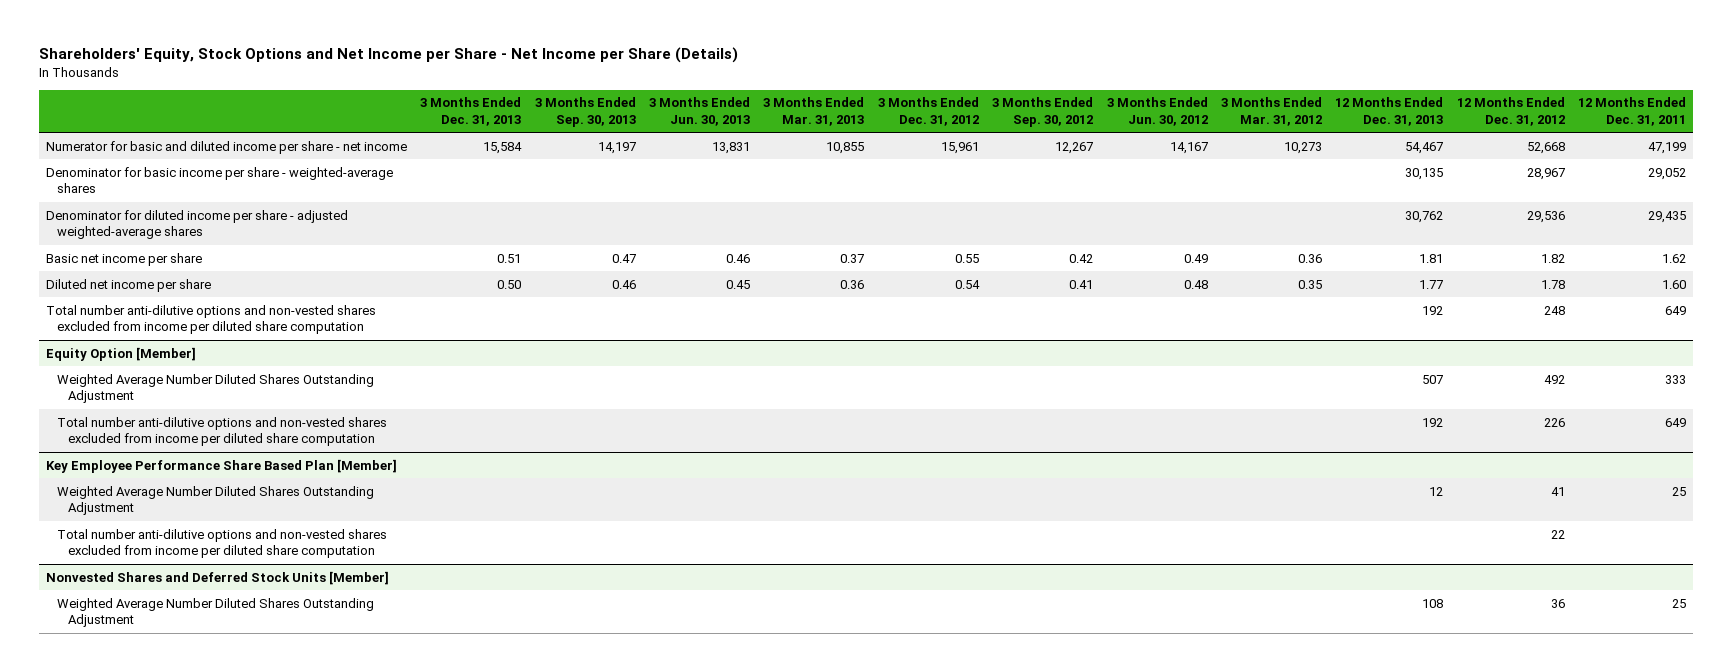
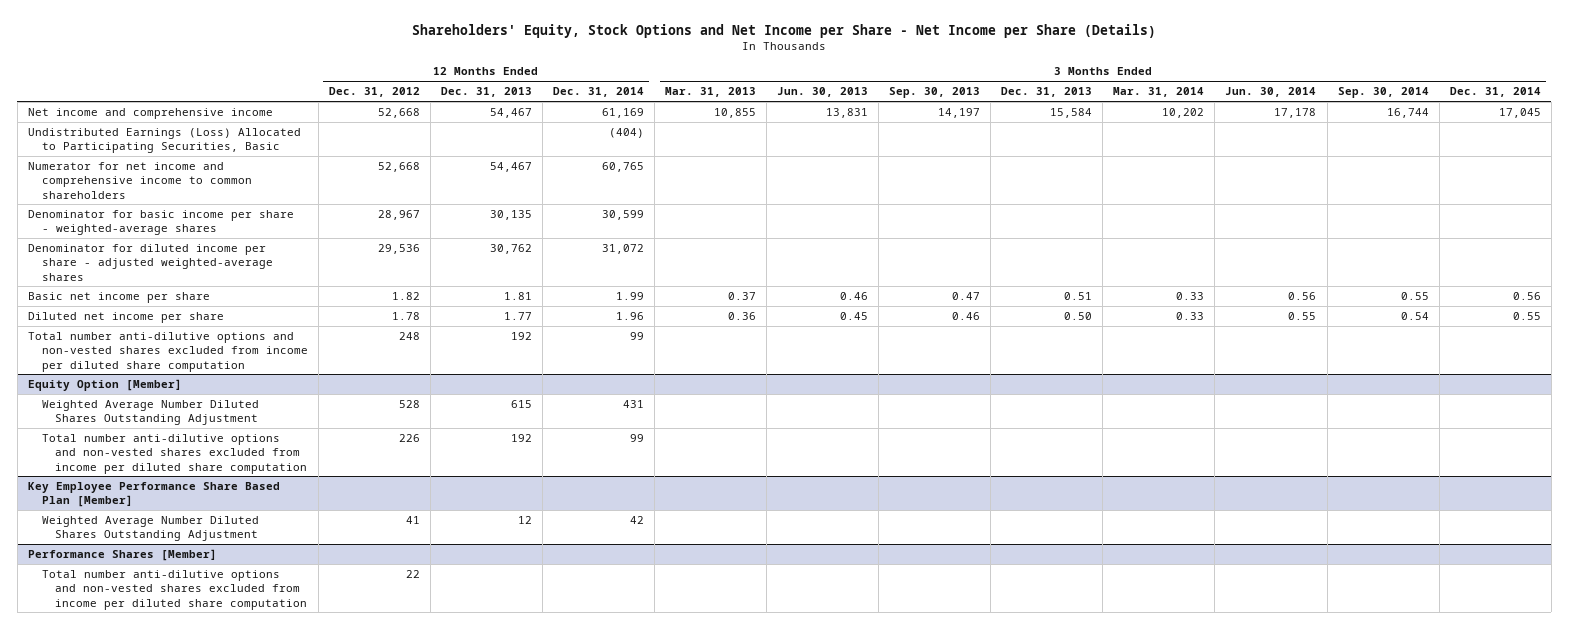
[877,97,979,126] 3 Months Ended Dec. 31, 2012 -> none
[992,97,1094,127] 3 Months Ended Sep. 30, 2012 -> none
[1106,97,1208,126] 3 Months Ended Jun. 30, 2012 -> none
[1220,97,1322,126] 3 Months Ended Mar. 31, 2012 -> none
[1577,97,1686,126] 12 Months Ended Dec. 31, 2011 -> none
none -> [552,87,644,98] Dec. 31, 2014
none -> [1113,87,1205,98] Mar. 31, 2014
none -> [1225,87,1317,98] Jun. 30, 2014
none -> [1337,87,1429,99] Sep. 30, 2014
none -> [1449,87,1541,98] Dec. 31, 2014
[46,140,408,154] Numerator for basic and diluted income per share - net income -> [28,108,274,120] Net income and comprehensive income
none -> [28,128,302,154] Undistributed Earnings (Loss) Allocated to Participating Securities, Basic
none -> [28,162,252,199] Numerator for net income and comprehensive income to common shareholders
[1422,374,1444,384] 507 -> [510,400,532,409] 615
[1543,374,1565,384] 492 -> [398,400,420,409] 528
none -> [28,549,218,562] Performance Shares [Member]
[46,570,390,585] Nonvested Shares and Deferred Stock Units [Member] -> none
[57,597,375,628] Weighted Average Number Diluted Shares Outstanding Adjustment -> none

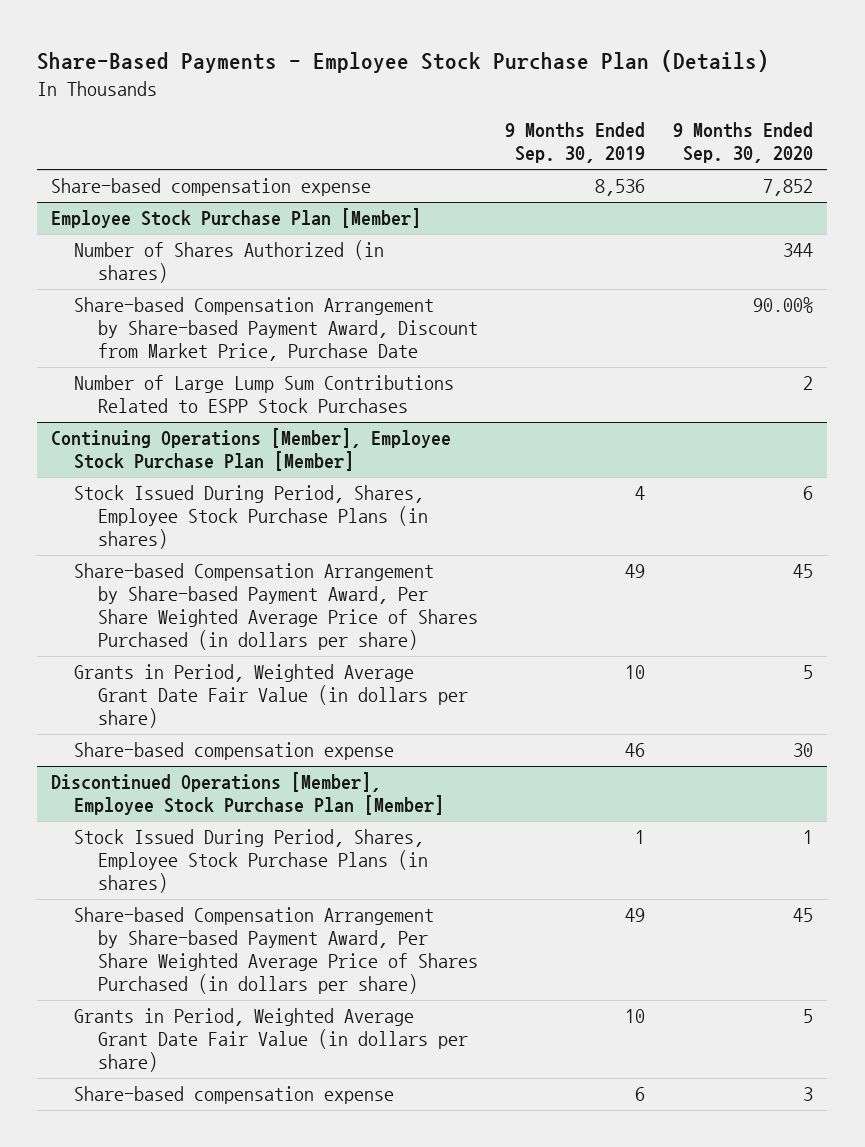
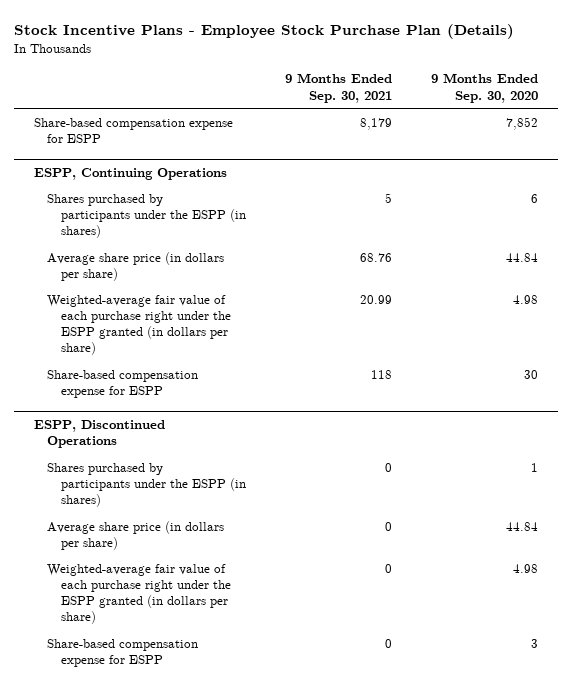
[37,50,770,74] Share-Based Payments - Employee Stock Purchase Plan (Details) -> [14,23,515,39] Stock Incentive Plans - Employee Stock Purchase Plan (Details)
[505,122,646,164] 9 Months Ended Sep. 30, 2019 -> none
none -> [284,73,392,103] 9 Months Ended Sep. 30, 2021
[51,208,422,229] Employee Stock Purchase Plan [Member] -> none
[74,240,385,284] Number of Shares Authorized (in shares) -> none
[74,297,478,362] Share-based Compensation Arrangement by Share-based Payment Award, Discount from Market Price, Purchase Date -> none
[74,375,455,414] Number of Large Lump Sum Contributions Related to ESPP Stock Purchases -> none
[51,428,452,472] Continuing Operations [Member], Employee Stock Purchase Plan [Member] -> none
[51,772,445,816] Discontinued Operations [Member], Employee Stock Purchase Plan [Member] -> none
[51,178,372,197] Share-based compensation expense -> [33,117,233,143] Share-based compensation expense for ESPP
none -> [33,167,227,180] ESPP, Continuing Operations
[74,485,428,550] Stock Issued During Period, Shares, Employee Stock Purchase Plans (in shares) -> [47,193,246,239] Shares purchased by participants under the ESPP (in shares)
[74,563,478,651] Share-based Compensation Arrangement by Share-based Payment Award, Per Share Weighted Average Price of Shares Purchased (in dollars per share) -> [47,251,225,281] Average share price (in dollars per share)
[793,564,814,579] 45 -> [506,252,539,262] 44.84
[74,664,468,729] Grants in Period, Weighted Average Grant Date Fair Value (in dollars per share) -> [47,294,231,356] Weighted-average fair value of each purchase right under the ESPP granted (in dollars per share)
[803,665,814,680] 5 -> [513,294,539,304] 4.98
[74,742,395,761] Share-based compensation expense -> [47,369,199,398] Share-based compensation expense for ESPP
none -> [33,419,165,449] ESPP, Discontinued Operations
[74,829,428,894] Stock Issued During Period, Shares, Employee Stock Purchase Plans (in shares) -> [47,462,246,508] Shares purchased by participants under the ESPP (in shares)
[74,907,478,995] Share-based Compensation Arrangement by Share-based Payment Award, Per Share Weighted Average Price of Shares Purchased (in dollars per share) -> [47,520,225,550] Average share price (in dollars per share)
[793,908,814,923] 45 -> [506,521,539,531] 44.84
[74,1008,468,1073] Grants in Period, Weighted Average Grant Date Fair Value (in dollars per share) -> [47,563,231,625] Weighted-average fair value of each purchase right under the ESPP granted (in dollars per share)
[803,1009,814,1024] 5 -> [513,563,539,573] 4.98
[74,1086,395,1105] Share-based compensation expense -> [47,638,199,667] Share-based compensation expense for ESPP

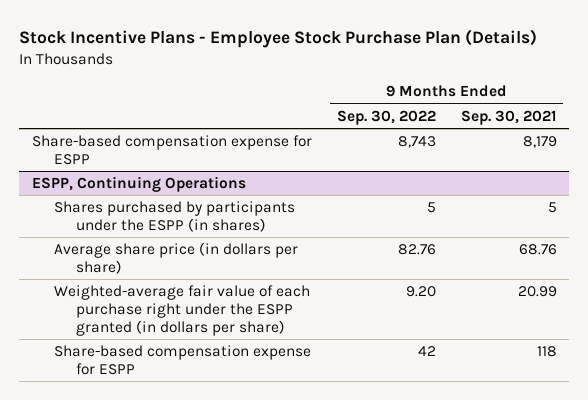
[431,73,539,103] 9 Months Ended Sep. 30, 2020 -> none
none -> [336,109,436,125] Sep. 30, 2022
[33,419,165,449] ESPP, Discontinued Operations -> none
[47,462,246,508] Shares purchased by participants under the ESPP (in shares) -> none
[47,520,225,550] Average share price (in dollars per share) -> none
[47,563,231,625] Weighted-average fair value of each purchase right under the ESPP granted (in dollars per share) -> none
[47,638,199,667] Share-based compensation expense for ESPP -> none

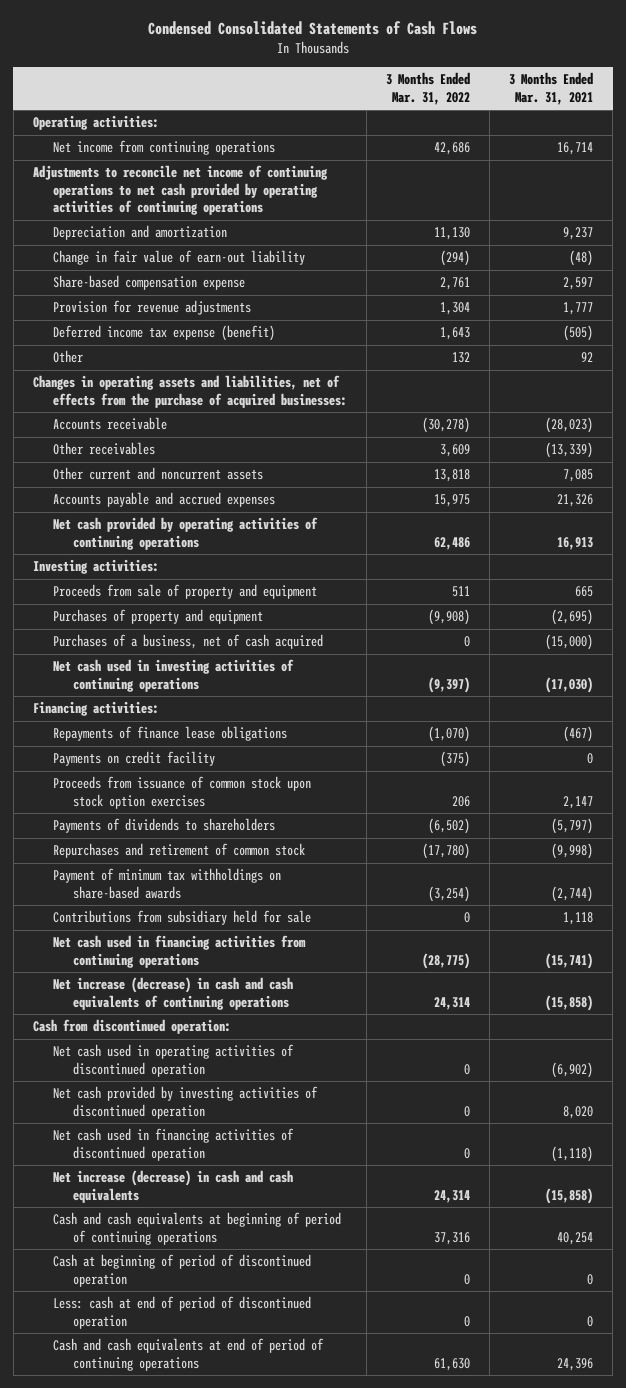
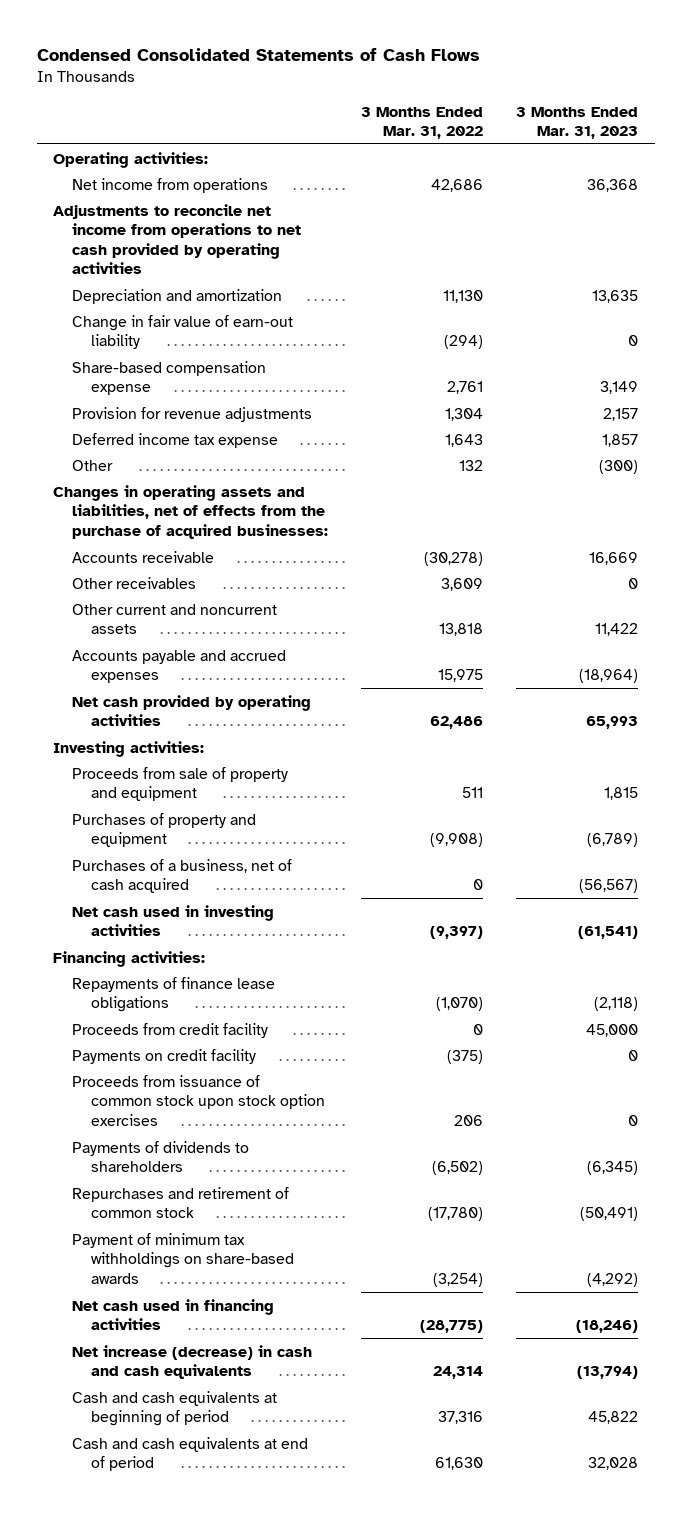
[509,72,594,105] 3 Months Ended Mar. 31, 2021 -> none
none -> [516,106,639,140] 3 Months Ended Mar. 31, 2023
[52,140,275,156] Net income from continuing operations -> [72,177,269,193] Net income from operations
[32,165,328,216] Adjustments to reconcile net income of continuing operations to net cash provided by operating activities of continuing operations -> [53,203,302,275] Adjustments to reconcile net income from operations to net cash provided by operating activities
[52,325,275,342] Deferred income tax expense (benefit) -> [72,432,279,448] Deferred income tax expense
[52,517,318,550] Net cash provided by operating activities of continuing operations -> [72,694,312,727] Net cash provided by operating activities
[52,659,294,692] Net cash used in investing activities of continuing operations -> [72,904,275,937] Net cash used in investing activities
none -> [72,1022,269,1038] Proceeds from credit facility
[52,910,311,926] Contributions from subsidiary held for sale -> none
[52,977,293,1010] Net increase (decrease) in cash and cash equivalents of continuing operations -> none
[32,1019,231,1035] Cash from discontinued operation: -> none
[52,1044,294,1077] Net cash used in operating activities of discontinued operation -> none
[52,1086,318,1119] Net cash provided by investing activities of discontinued operation -> none
[52,1128,294,1161] Net cash used in financing activities of discontinued operation -> none
[52,935,306,968] Net cash used in financing activities from continuing operations -> [72,1298,275,1331] Net cash used in financing activities
[52,1254,311,1287] Cash at beginning of period of discontinued operation -> none
[52,1296,311,1329] Less: cash at end of period of discontinued operation -> none
[52,1212,341,1245] Cash and cash equivalents at beginning of period of continuing operations -> [72,1390,278,1427] Cash and cash equivalents at beginning of period
[52,1338,324,1371] Cash and cash equivalents at end of period of continuing operations -> [72,1436,309,1472] Cash and cash equivalents at end of period

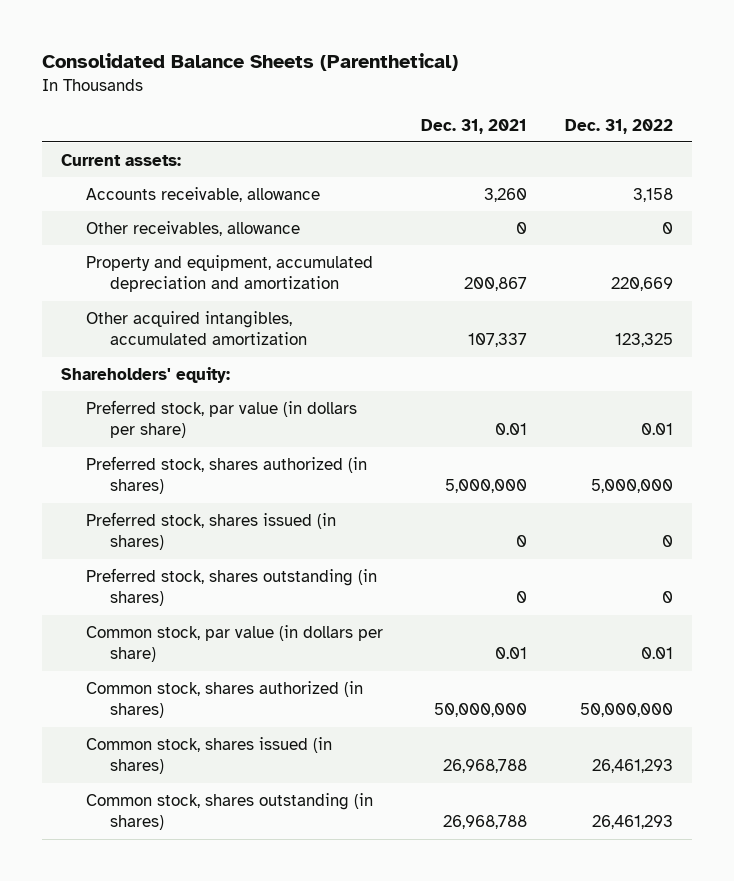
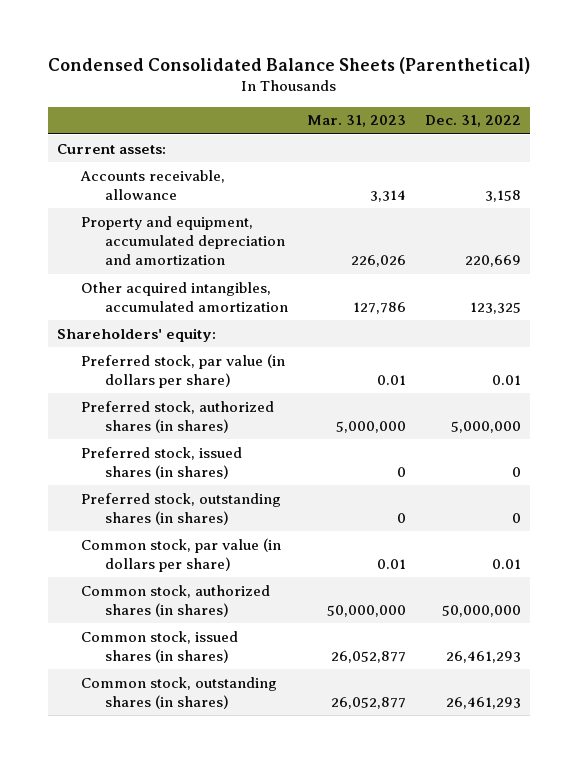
[42,53,459,72] Consolidated Balance Sheets (Parenthetical) -> [48,57,531,75] Condensed Consolidated Balance Sheets (Parenthetical)
[420,118,527,134] Dec. 31, 2021 -> none
none -> [306,115,406,128] Mar. 31, 2023
[85,220,300,236] Other receivables, allowance -> none
[85,455,367,495] Preferred stock, shares authorized (in shares) -> [80,400,274,433] Preferred stock, authorized shares (in shares)
[85,511,336,551] Preferred stock, shares issued (in shares) -> [80,446,242,479] Preferred stock, issued shares (in shares)
[85,567,377,607] Preferred stock, shares outstanding (in shares) -> [80,492,281,525] Preferred stock, outstanding shares (in shares)
[85,680,363,719] Common stock, shares authorized (in shares) -> [80,584,270,617] Common stock, authorized shares (in shares)
[85,736,332,775] Common stock, shares issued (in shares) -> [80,630,238,663] Common stock, issued shares (in shares)
[85,792,373,831] Common stock, shares outstanding (in shares) -> [80,676,277,709] Common stock, outstanding shares (in shares)

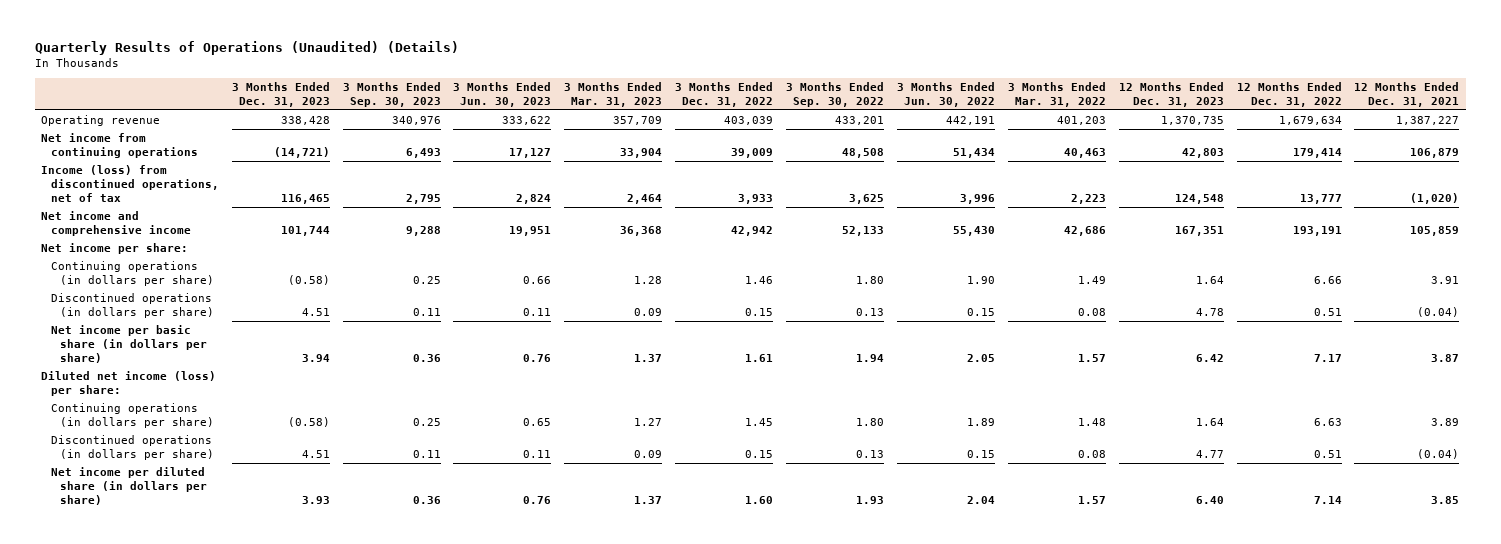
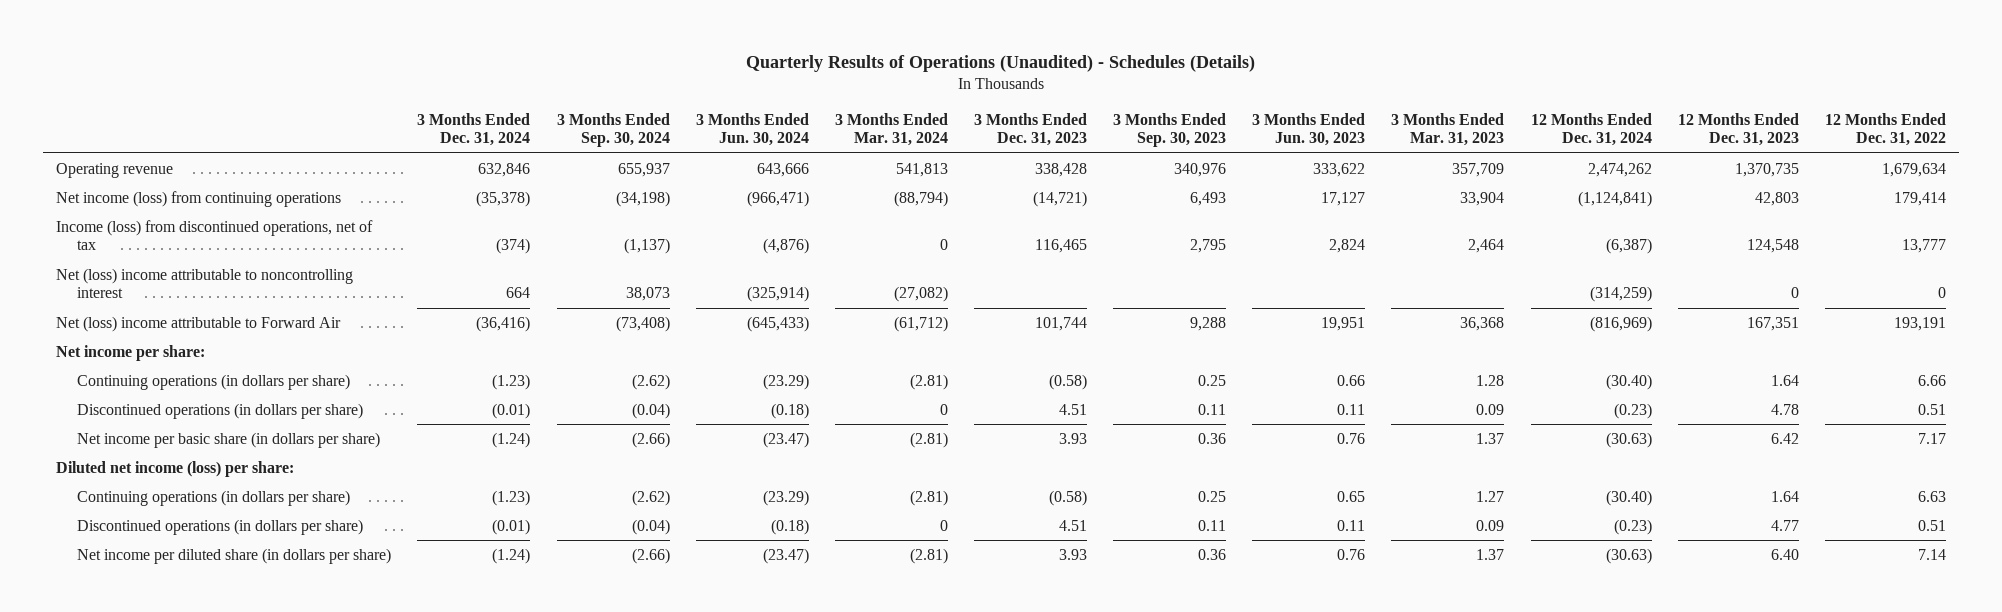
[34,40,459,55] Quarterly Results of Operations (Unaudited) (Details) -> [746,54,1256,72] Quarterly Results of Operations (Unaudited) - Schedules (Details)
[675,81,774,107] 3 Months Ended Dec. 31, 2022 -> none
[786,81,885,107] 3 Months Ended Sep. 30, 2022 -> none
[896,81,995,107] 3 Months Ended Jun. 30, 2022 -> none
[1007,81,1106,107] 3 Months Ended Mar. 31, 2022 -> none
[1354,81,1460,107] 12 Months Ended Dec. 31, 2021 -> none
none -> [417,112,531,147] 3 Months Ended Dec. 31, 2024
none -> [556,112,670,148] 3 Months Ended Sep. 30, 2024
none -> [695,112,809,147] 3 Months Ended Jun. 30, 2024
none -> [834,112,948,147] 3 Months Ended Mar. 31, 2024
none -> [1530,112,1652,147] 12 Months Ended Dec. 31, 2024
[41,132,198,158] Net income from continuing operations -> [56,190,342,207] Net income (loss) from continuing operations
none -> [56,267,354,299] Net (loss) income attributable to noncontrolling interest
[41,210,191,236] Net income and comprehensive income -> [56,315,342,332] Net (loss) income attributable to Forward Air
[301,354,330,363] 3.94 -> [1059,432,1088,444] 3.93

